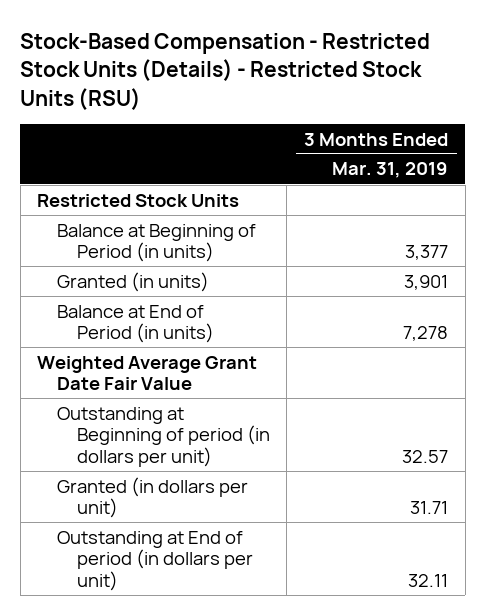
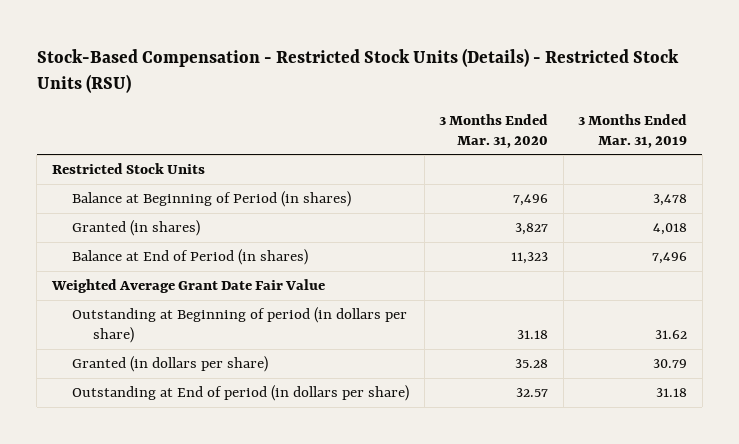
none -> [439,113,549,148] 3 Months Ended Mar. 31, 2020
[56,223,256,263] Balance at Beginning of Period (in units) -> [72,191,352,208] Balance at Beginning of Period (in shares)
[405,245,449,261] 3,377 -> [653,194,688,207] 3,478
[56,271,209,292] Granted (in units) -> [72,220,201,237] Granted (in shares)
[404,274,449,290] 3,901 -> [653,223,688,236] 4,018
[56,304,214,344] Balance at End of Period (in units) -> [72,249,309,266] Balance at End of Period (in shares)
[403,326,449,342] 7,278 -> [652,252,688,265] 7,496
[56,406,270,467] Outstanding at Beginning of period (in dollars per unit) -> [72,307,408,344] Outstanding at Beginning of period (in dollars per share)
[402,449,449,463] 32.57 -> [655,330,688,340] 31.62
[56,476,248,519] Granted (in dollars per unit) -> [72,356,269,373] Granted (in dollars per share)
[410,501,449,515] 31.71 -> [653,359,688,369] 30.79
[56,530,253,591] Outstanding at End of period (in dollars per unit) -> [72,385,410,402] Outstanding at End of period (in dollars per share)
[408,573,449,587] 32.11 -> [656,388,688,398] 31.18

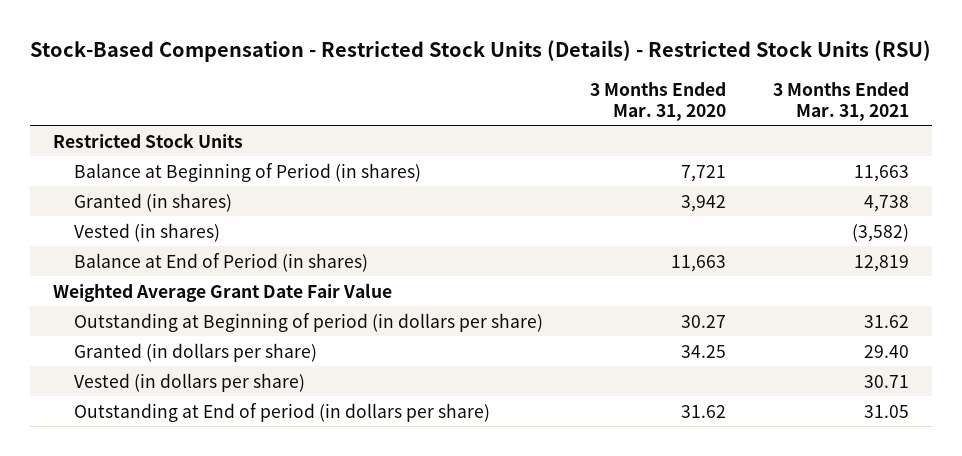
[578,113,688,148] 3 Months Ended Mar. 31, 2019 -> none
none -> [772,81,909,121] 3 Months Ended Mar. 31, 2021
[513,194,549,207] 7,496 -> [680,164,726,182] 7,721
[515,223,549,236] 3,827 -> [680,194,726,212] 3,942
none -> [74,222,221,242] Vested (in shares)
[511,252,549,265] 11,323 -> [670,254,726,272] 11,663
[517,330,549,340] 31.18 -> [680,314,726,328] 30.27
[515,359,549,369] 35.28 -> [680,344,726,358] 34.25
none -> [74,372,306,392] Vested (in dollars per share)
[516,388,549,398] 32.57 -> [680,404,726,418] 31.62

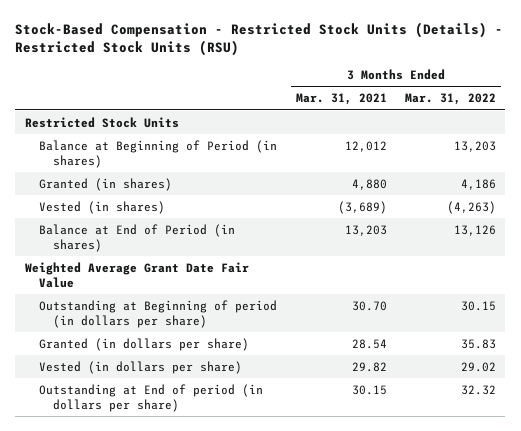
[589,81,726,121] 3 Months Ended Mar. 31, 2020 -> none
none -> [405,93,497,106] Mar. 31, 2022
[853,164,909,182] 11,663 -> [344,140,387,152] 12,012
[863,194,909,212] 4,738 -> [351,178,387,190] 4,880
[851,223,909,242] (3,582) -> [337,200,387,214] (3,689)
[853,254,909,272] 12,819 -> [344,224,387,236] 13,203
[863,314,909,328] 31.62 -> [351,300,387,311] 30.70
[863,344,909,358] 29.40 -> [351,338,387,349] 28.54
[863,374,909,388] 30.71 -> [351,361,387,372] 29.82
[863,404,909,418] 31.05 -> [351,384,387,395] 30.15

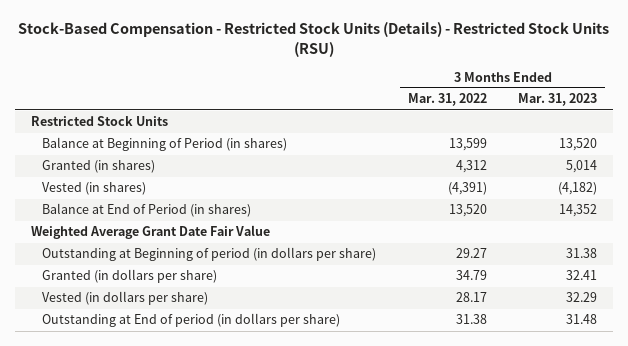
[295,93,387,106] Mar. 31, 2021 -> none
none -> [518,93,598,107] Mar. 31, 2023
[454,140,497,152] 13,203 -> [448,138,487,152] 13,599
[461,178,497,190] 4,186 -> [455,160,487,174] 4,312
[447,200,497,214] (4,263) -> [447,182,487,196] (4,391)
[454,224,497,236] 13,126 -> [448,204,487,218] 13,520
[461,300,497,311] 30.15 -> [455,248,487,259] 29.27
[461,338,497,349] 35.83 -> [455,270,487,281] 34.79
[461,361,497,372] 29.02 -> [455,292,487,303] 28.17
[461,384,497,395] 32.32 -> [455,314,487,325] 31.38

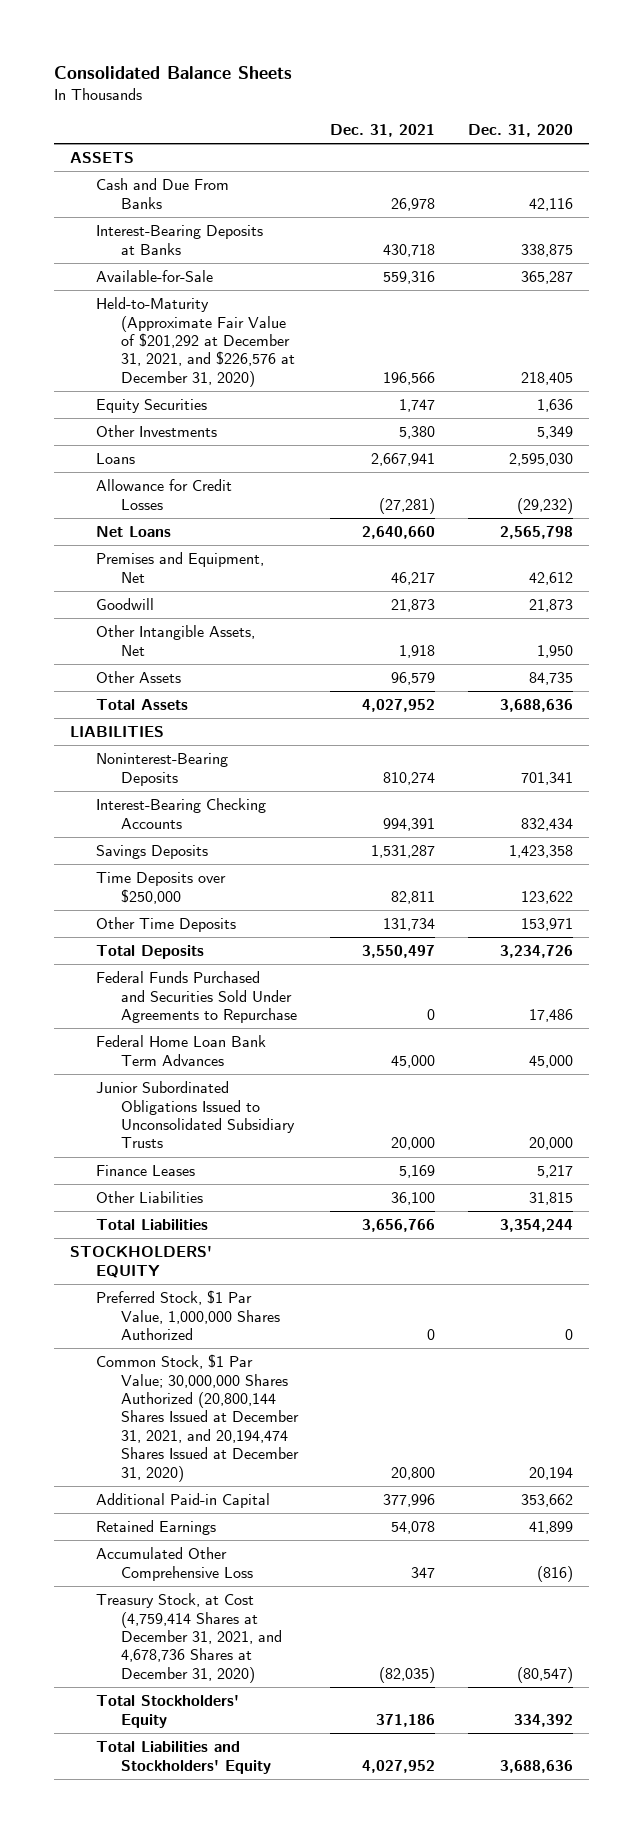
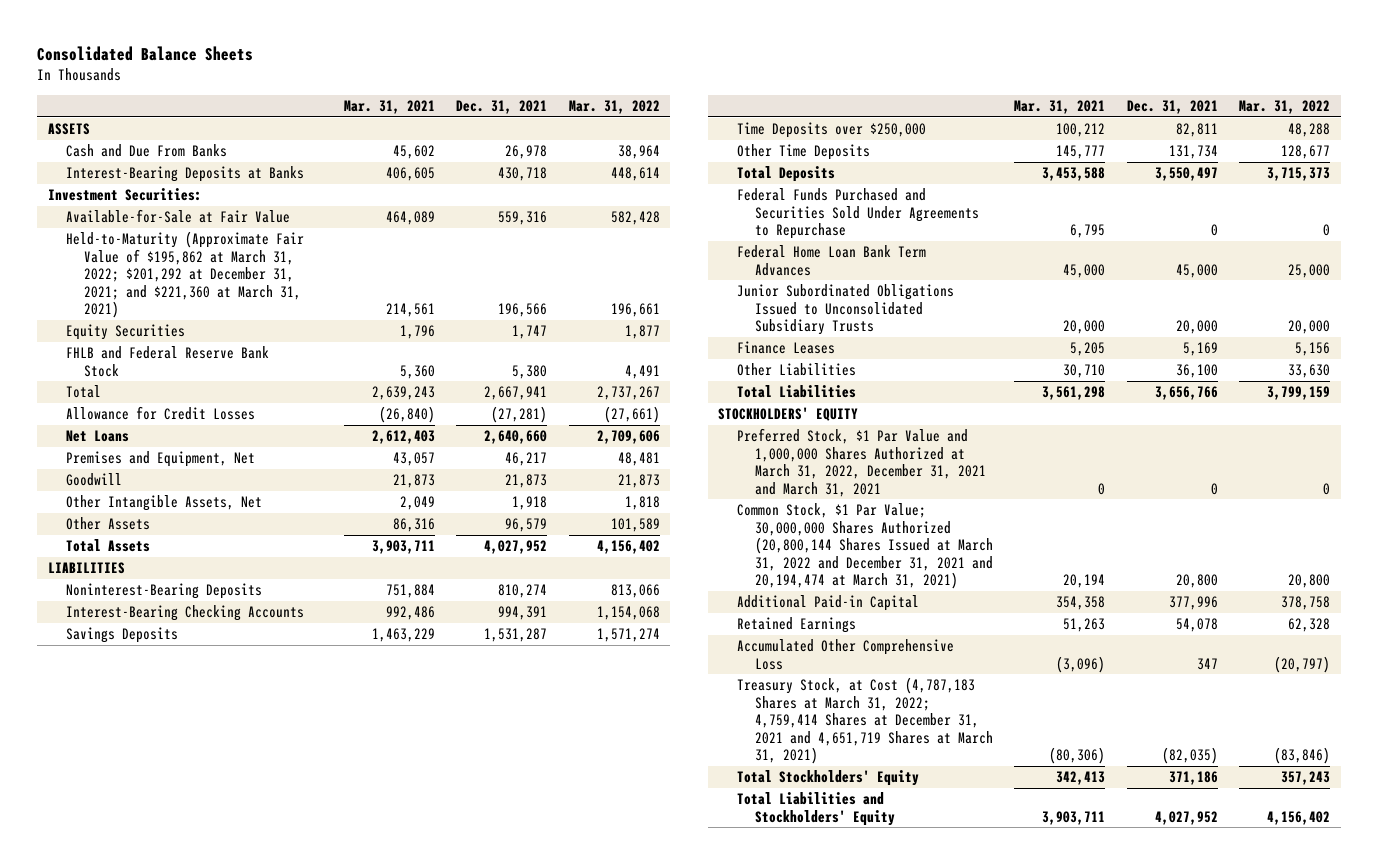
[467,124,573,138] Dec. 31, 2020 -> none
none -> [343,100,435,115] Mar. 31, 2021
none -> [568,100,660,115] Mar. 31, 2022
none -> [47,188,202,202] Investment Securities:
[95,270,213,283] Available-for-Sale -> [65,209,290,224] Available-for-Sale at Fair Value
[95,297,296,387] Held-to-Maturity (Approximate Fair Value of $201,292 at December 31, 2021, and $226,576 at December 31, 2020) -> [65,231,304,319] Held-to-Maturity (Approximate Fair Value of $195,862 at March 31, 2022; $201,292 at December 31, 2021; and $221,360 at March 31, 2021)
[95,425,217,438] Other Investments -> [65,346,269,377] FHLB and Federal Reserve Bank Stock
[95,453,135,465] Loans -> [65,385,101,399] Total
[95,1290,281,1341] Preferred Stock, $1 Par Value, 1,000,000 Shares Authorized -> [736,428,986,497] Preferred Stock, $1 Par Value and 1,000,000 Shares Authorized at March 31, 2022, December 31, 2021 and March 31, 2021
[95,1354,300,1482] Common Stock, $1 Par Value; 30,000,000 Shares Authorized (20,800,144 Shares Issued at December 31, 2021, and 20,194,474 Shares Issued at December 31, 2020) -> [736,503,993,590] Common Stock, $1 Par Value; 30,000,000 Shares Authorized (20,800,144 Shares Issued at March 31, 2022 and December 31, 2021 and 20,194,474 at March 31, 2021)
[95,1593,283,1683] Treasury Stock, at Cost (4,759,414 Shares at December 31, 2021, and 4,678,736 Shares at December 31, 2020) -> [736,677,993,765] Treasury Stock, at Cost (4,787,183 Shares at March 31, 2022; 4,759,414 Shares at December 31, 2021 and 4,651,719 Shares at March 31, 2021)

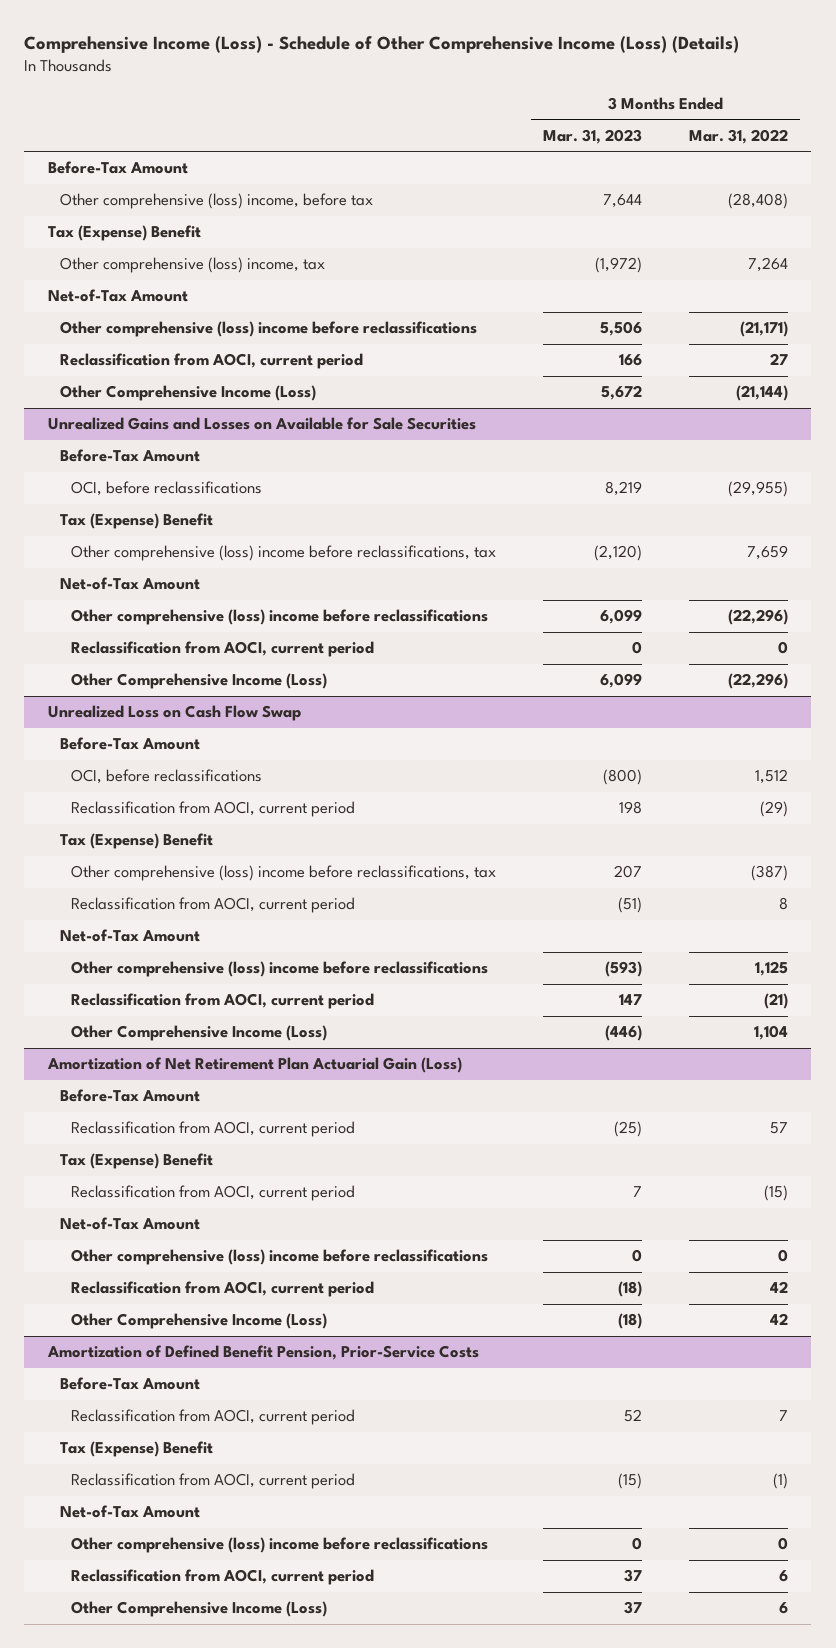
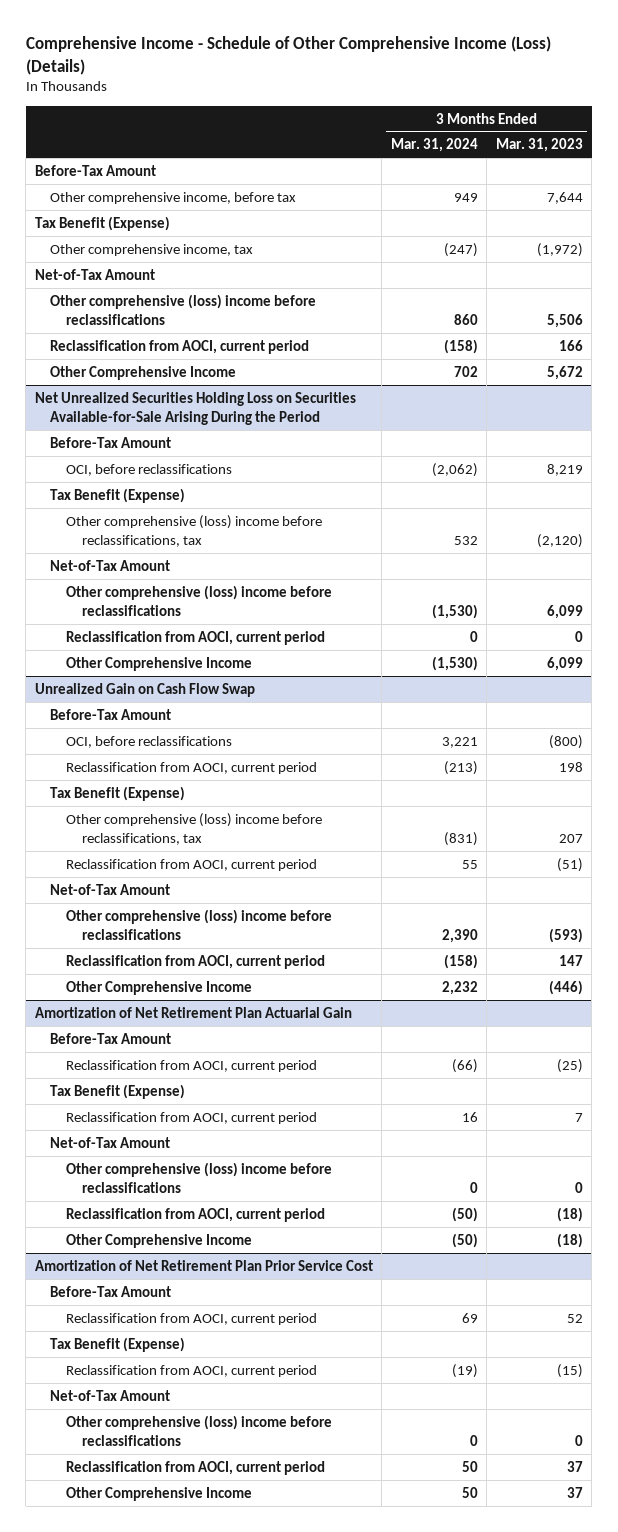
[24,36,740,54] Comprehensive Income (Loss) - Schedule of Other Comprehensive Income (Loss) (Details) -> [25,35,551,75] Comprehensive Income - Schedule of Other Comprehensive Income (Loss) (Details)
[689,128,789,144] Mar. 31, 2022 -> none
none -> [390,138,478,153] Mar. 31, 2024
[59,193,373,210] Other comprehensive (loss) income, before tax -> [50,191,297,204] Other comprehensive income, before tax
[47,225,201,242] Tax (Expense) Benefit -> [34,215,170,231] Tax Benefit (Expense)
[59,257,325,274] Other comprehensive (loss) income, tax -> [50,243,254,256] Other comprehensive income, tax
[59,385,316,402] Other Comprehensive Income (Loss) -> [50,365,237,380] Other Comprehensive Income
[47,417,476,431] Unrealized Gains and Losses on Available for Sale Securities -> [34,391,356,425] Net Unrealized Securities Holding Loss on Securities Available-for-Sale Arising During the Period
[59,513,213,530] Tax (Expense) Benefit -> [50,487,186,503] Tax Benefit (Expense)
[71,673,328,690] Other Comprehensive Income (Loss) -> [66,656,253,671] Other Comprehensive Income
[47,705,301,722] Unrealized Loss on Cash Flow Swap -> [34,682,255,697] Unrealized Gain on Cash Flow Swap
[59,833,213,850] Tax (Expense) Benefit -> [50,785,186,801] Tax Benefit (Expense)
[71,1025,328,1042] Other Comprehensive Income (Loss) -> [66,980,253,995] Other Comprehensive Income
[46,1057,462,1074] Amortization of Net Retirement Plan Actuarial Gain (Loss) -> [34,1006,352,1018] Amortization of Net Retirement Plan Actuarial Gain
[59,1153,213,1170] Tax (Expense) Benefit -> [50,1083,186,1099] Tax Benefit (Expense)
[71,1313,328,1330] Other Comprehensive Income (Loss) -> [66,1233,253,1248] Other Comprehensive Income
[46,1345,479,1361] Amortization of Defined Benefit Pension, Prior-Service Costs -> [34,1259,373,1271] Amortization of Net Retirement Plan Prior Service Cost
[59,1441,213,1458] Tax (Expense) Benefit -> [50,1336,186,1352] Tax Benefit (Expense)
[71,1601,328,1618] Other Comprehensive Income (Loss) -> [66,1486,253,1501] Other Comprehensive Income

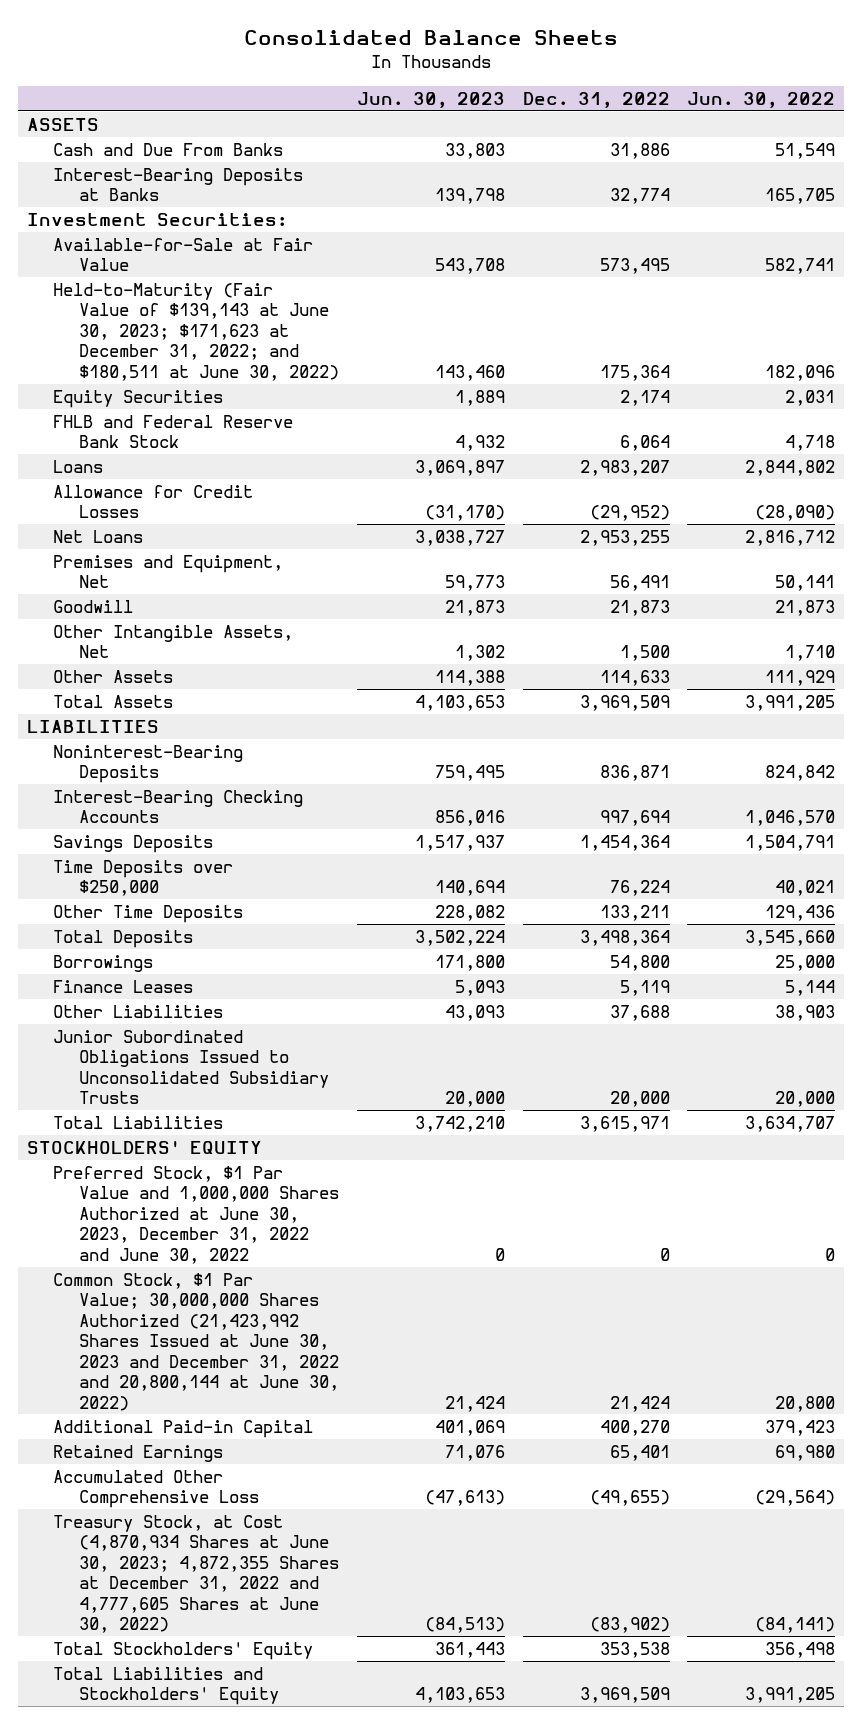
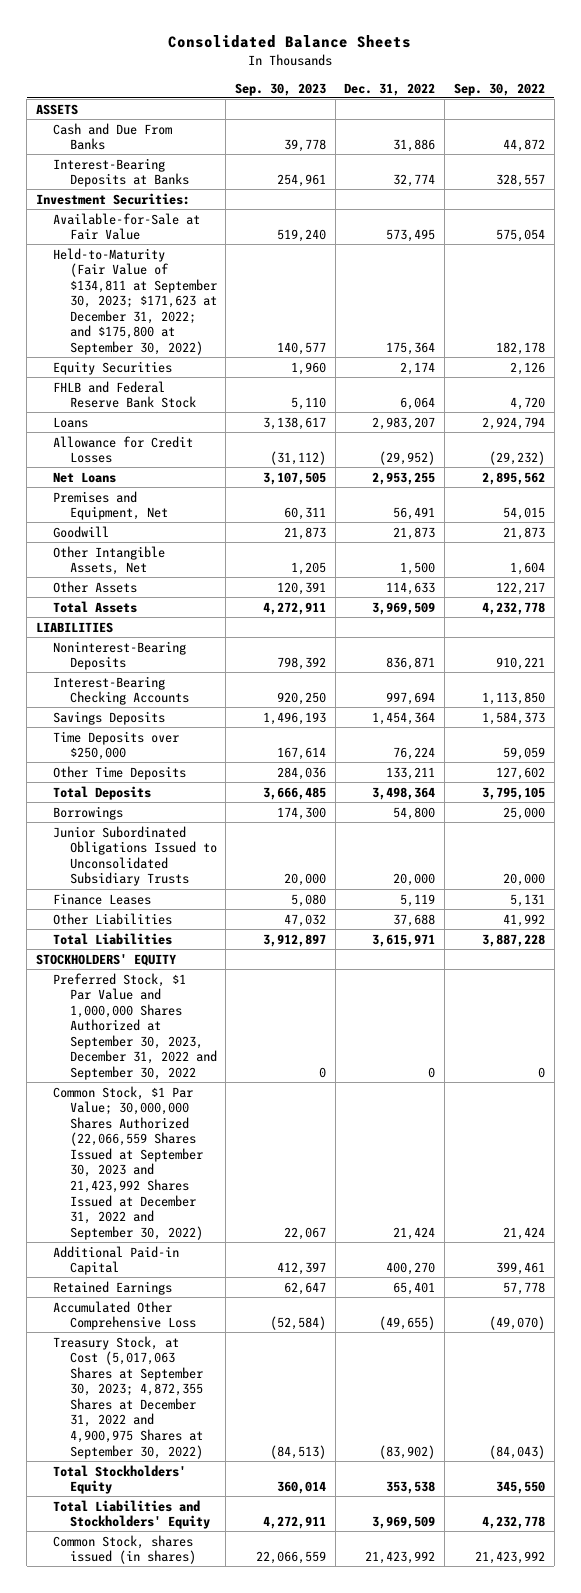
[356,91,505,108] Jun. 30, 2023 -> none
[687,91,836,108] Jun. 30, 2022 -> none
none -> [235,82,327,96] Sep. 30, 2023
none -> [453,82,545,96] Sep. 30, 2022
[53,283,340,381] Held-to-Maturity (Fair Value of $139,143 at June 30, 2023; $171,623 at December 31, 2022; and $180,511 at June 30, 2022) -> [52,247,217,355] Held-to-Maturity (Fair Value of $134,811 at September 30, 2023; $171,623 at December 31, 2022; and $175,800 at September 30, 2022)
[53,1030,330,1105] Junior Subordinated Obligations Issued to Unconsolidated Subsidiary Trusts -> [52,825,217,887] Junior Subordinated Obligations Issued to Unconsolidated Subsidiary Trusts
[53,1166,340,1264] Preferred Stock, $1 Par Value and 1,000,000 Shares Authorized at June 30, 2023, December 31, 2022 and June 30, 2022 -> [52,972,217,1080] Preferred Stock, $1 Par Value and 1,000,000 Shares Authorized at September 30, 2023, December 31, 2022 and September 30, 2022
[53,1273,340,1411] Common Stock, $1 Par Value; 30,000,000 Shares Authorized (21,423,992 Shares Issued at June 30, 2023 and December 31, 2022 and 20,800,144 at June 30, 2022) -> [52,1085,203,1240] Common Stock, $1 Par Value; 30,000,000 Shares Authorized (22,066,559 Shares Issued at September 30, 2023 and 21,423,992 Shares Issued at December 31, 2022 and September 30, 2022)
[53,1515,340,1634] Treasury Stock, at Cost (4,870,934 Shares at June 30, 2023; 4,872,355 Shares at December 31, 2022 and 4,777,605 Shares at June 30, 2022) -> [52,1335,203,1459] Treasury Stock, at Cost (5,017,063 Shares at September 30, 2023; 4,872,355 Shares at December 31, 2022 and 4,900,975 Shares at September 30, 2022)
none -> [52,1534,196,1565] Common Stock, shares issued (in shares)

